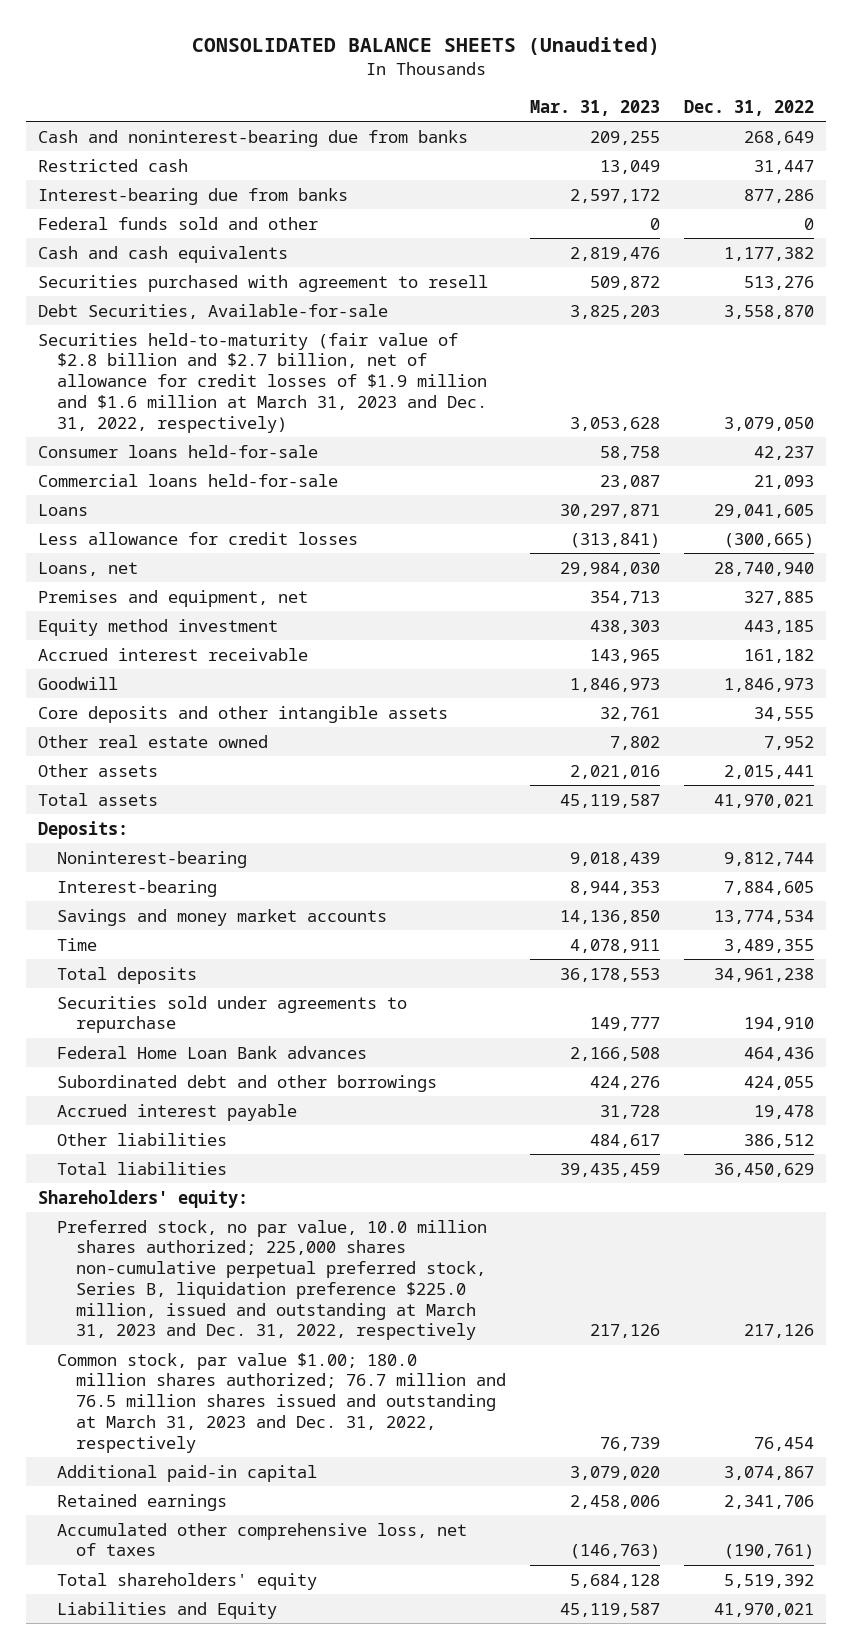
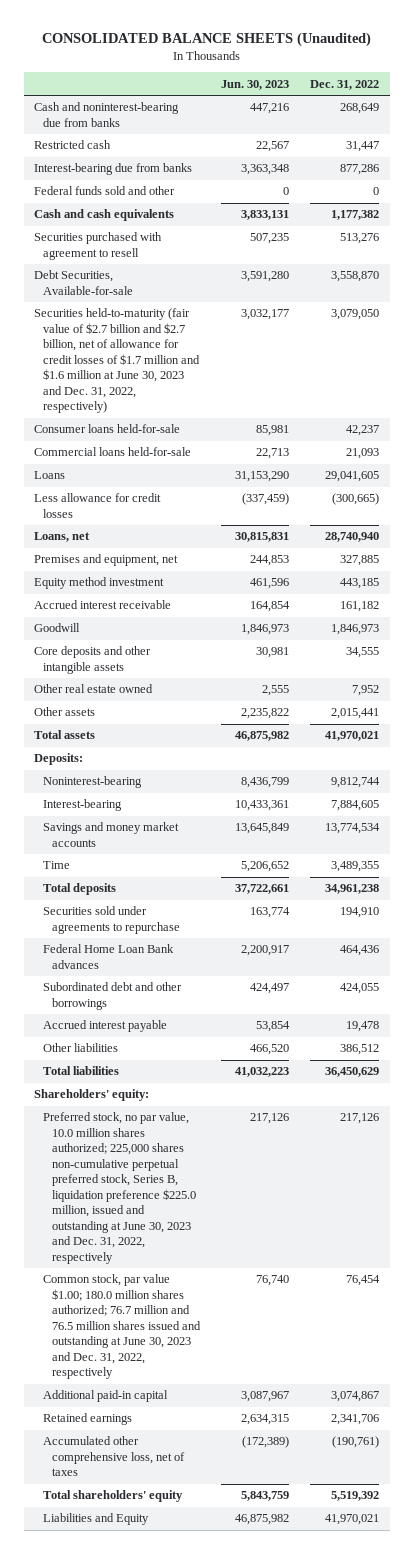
[530,99,661,116] Mar. 31, 2023 -> none
none -> [221,79,290,90] Jun. 30, 2023
[37,332,488,433] Securities held-to-maturity (fair value of $2.8 billion and $2.7 billion, net of allowance for credit losses of $1.9 million and $1.6 million at March 31, 2023 and Dec. 31, 2022, respectively) -> [34,308,201,414] Securities held-to-maturity (fair value of $2.7 billion and $2.7 billion, net of allowance for credit losses of $1.7 million and $1.6 million at June 30, 2023 and Dec. 31, 2022, respectively)
[57,1219,488,1341] Preferred stock, no par value, 10.0 million shares authorized; 225,000 shares non-cumulative perpetual preferred stock, Series B, liquidation preference $225.0 million, issued and outstanding at March 31, 2023 and Dec. 31, 2022, respectively -> [43,1112,197,1264] Preferred stock, no par value, 10.0 million shares authorized; 225,000 shares non-cumulative perpetual preferred stock, Series B, liquidation preference $225.0 million, issued and outstanding at June 30, 2023 and Dec. 31, 2022, respectively
[57,1352,507,1453] Common stock, par value $1.00; 180.0 million shares authorized; 76.7 million and 76.5 million shares issued and outstanding at March 31, 2023 and Dec. 31, 2022, respectively -> [43,1274,202,1380] Common stock, par value $1.00; 180.0 million shares authorized; 76.7 million and 76.5 million shares issued and outstanding at June 30, 2023 and Dec. 31, 2022, respectively

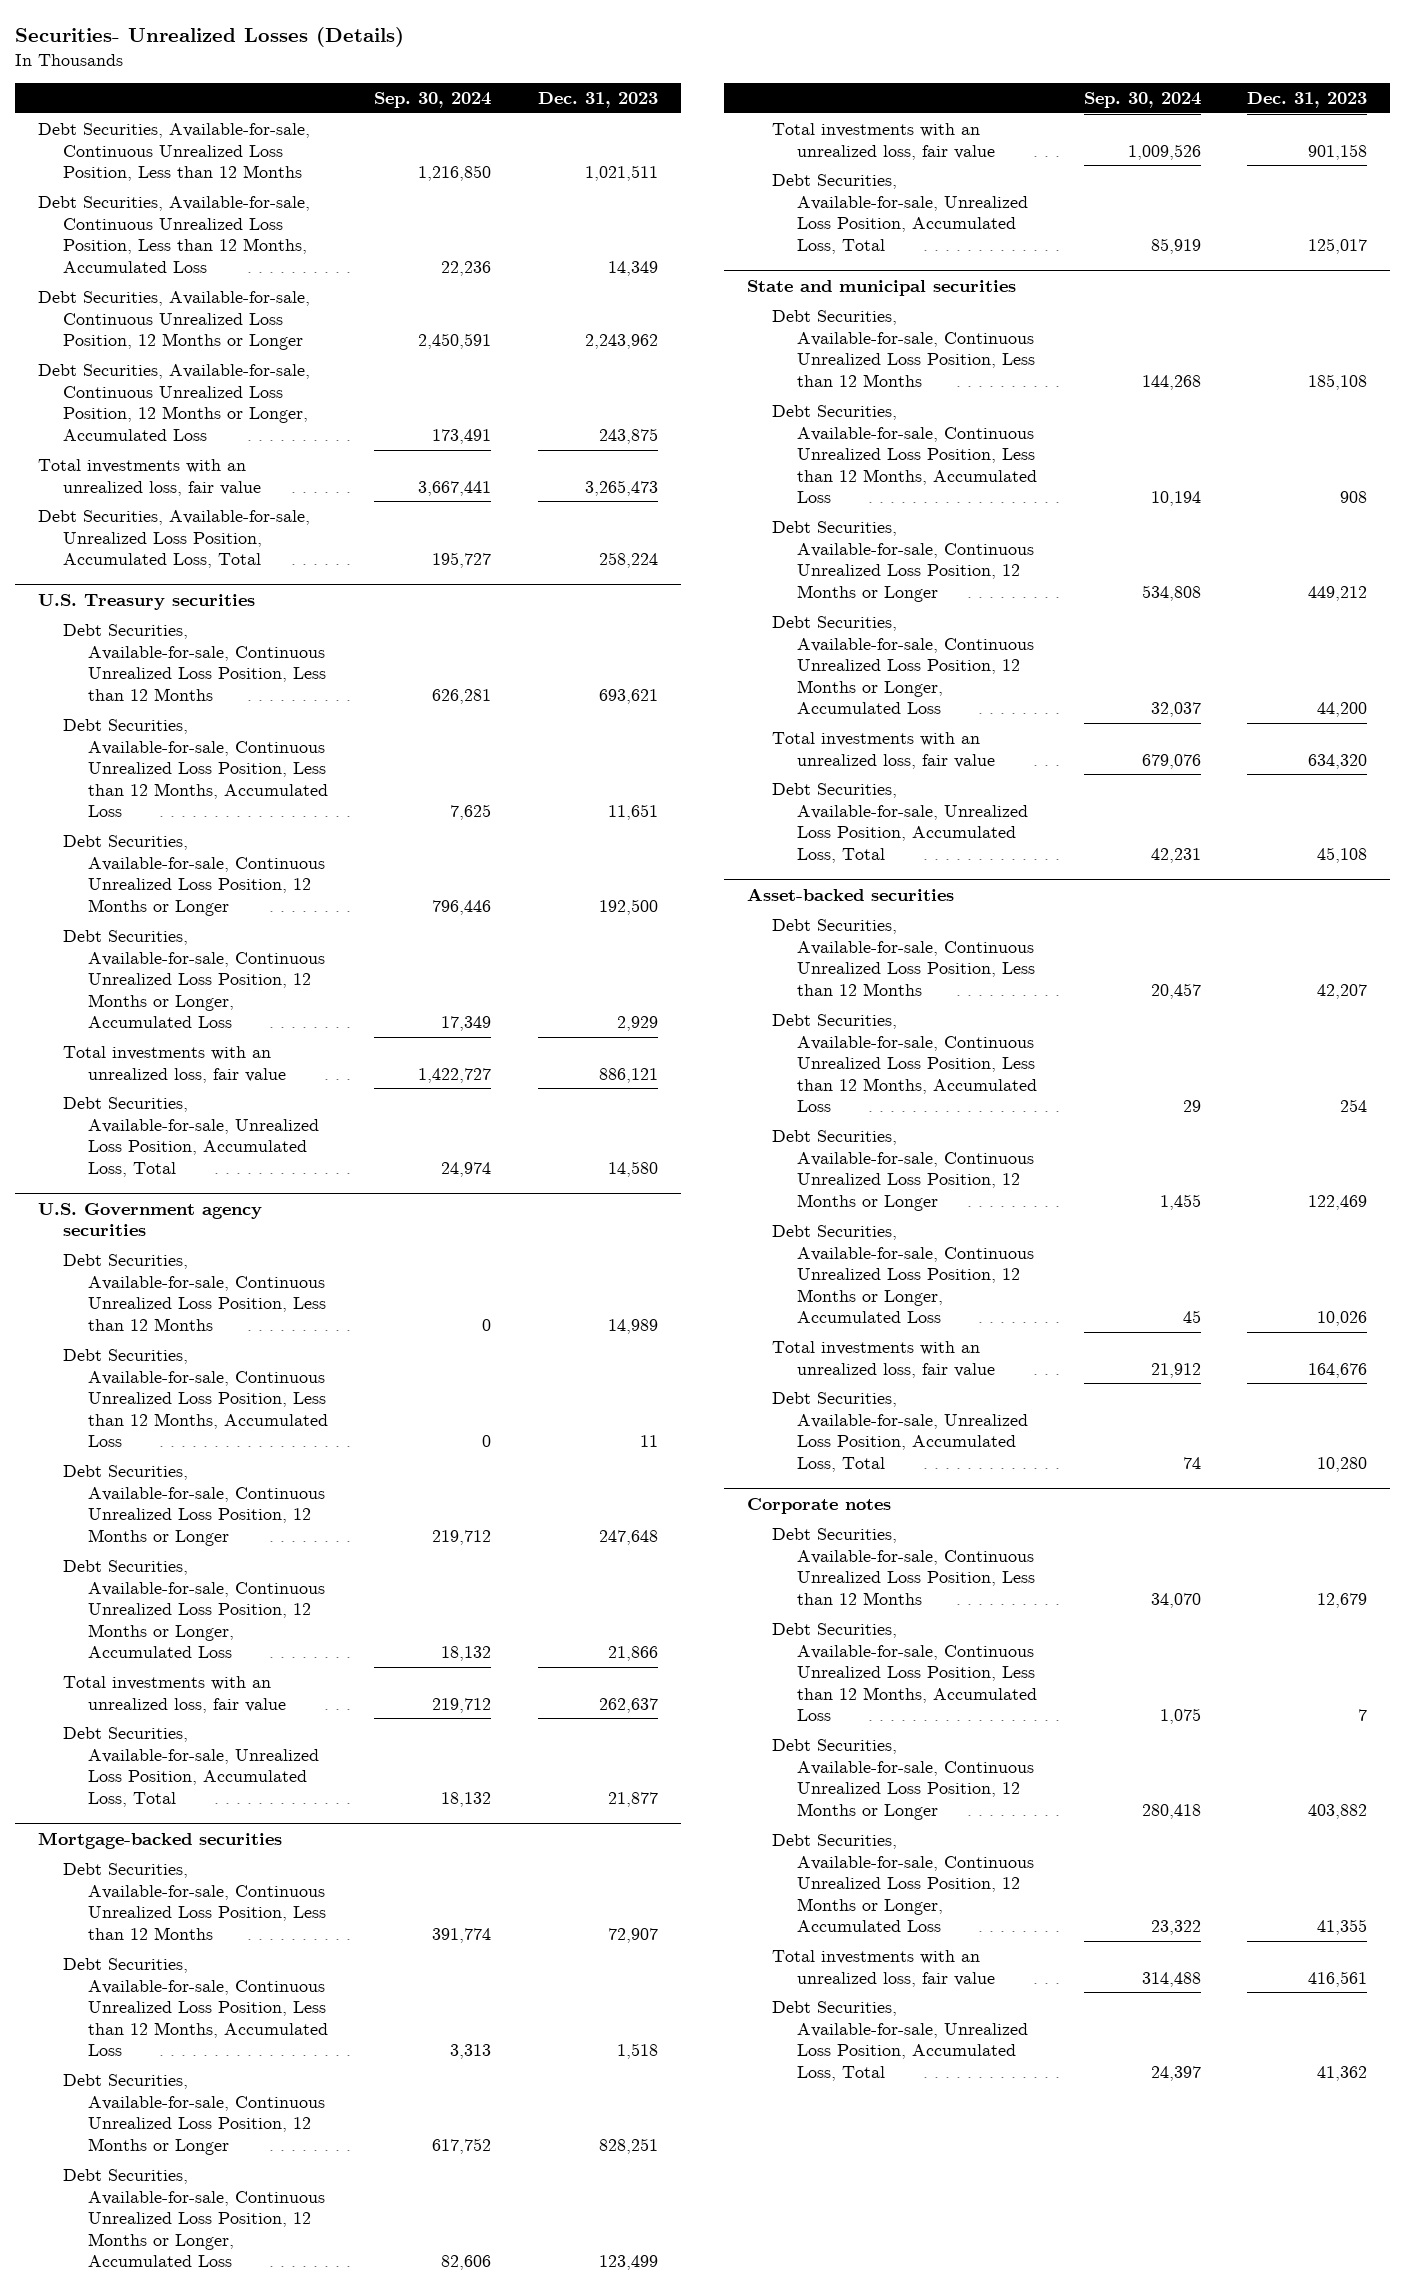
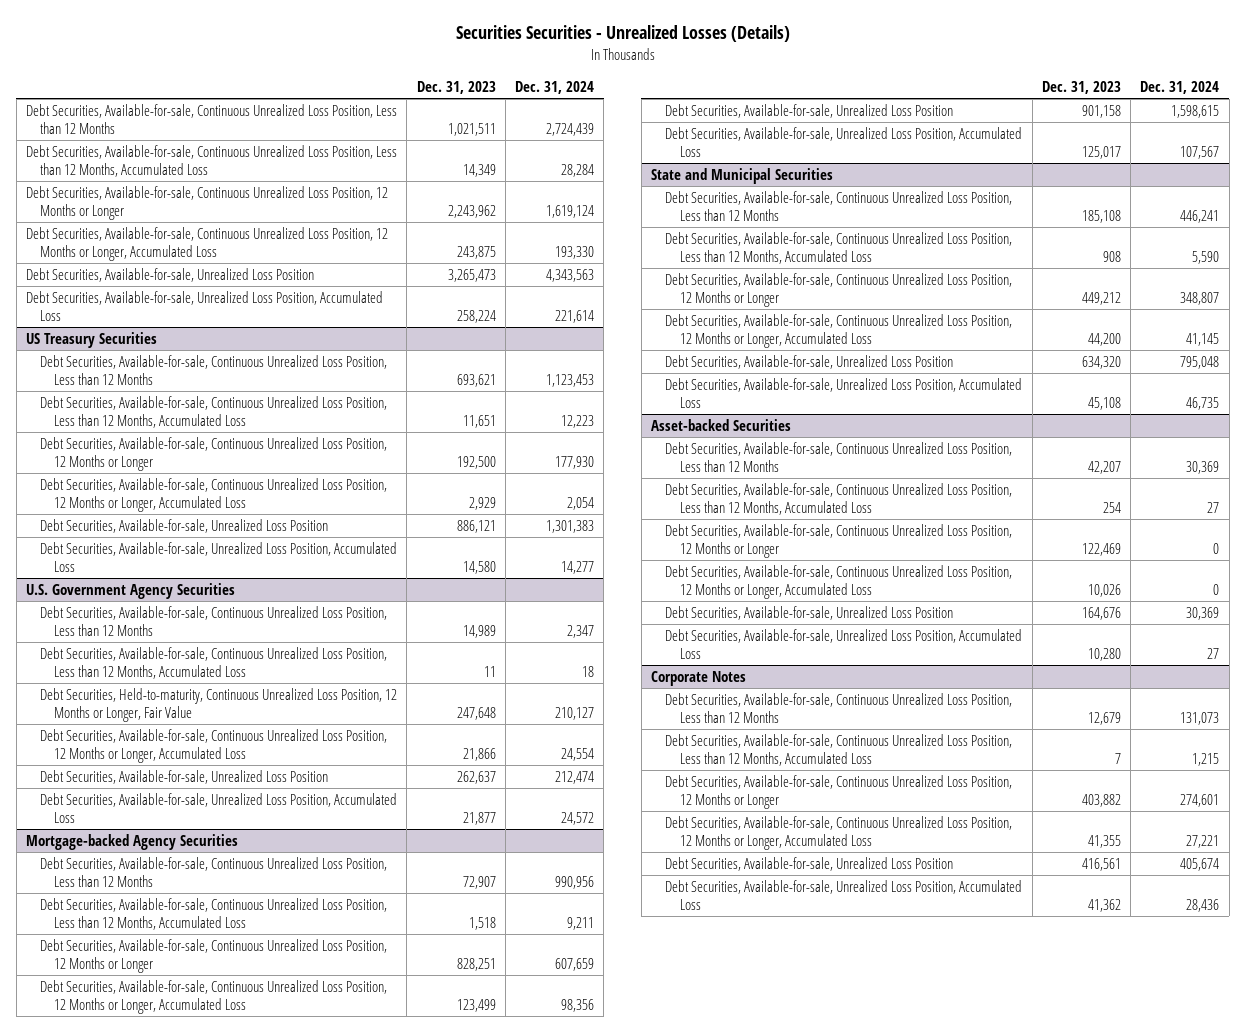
[15,27,405,48] Securities- Unrealized Losses (Details) -> [455,25,790,43] Securities Securities - Unrealized Losses (Details)
[374,92,492,109] Sep. 30, 2024 -> none
none -> [515,80,595,94] Dec. 31, 2024
[38,458,262,496] Total investments with an unrealized loss, fair value -> [25,268,314,283] Debt Securities, Available-for-sale, Unrealized Loss Position
[38,509,311,569] Debt Securities, Available-for-sale, Unrealized Loss Position, Accumulated Loss, Total -> [25,291,383,322] Debt Securities, Available-for-sale, Unrealized Loss Position, Accumulated Loss
[38,593,256,610] U.S. Treasury securities -> [25,332,157,349] US Treasury Securities
[63,1045,287,1083] Total investments with an unrealized loss, fair value -> [39,519,328,534] Debt Securities, Available-for-sale, Unrealized Loss Position
[63,1096,320,1177] Debt Securities, Available-for-sale, Unrealized Loss Position, Accumulated Loss, Total -> [39,542,397,573] Debt Securities, Available-for-sale, Unrealized Loss Position, Accumulated Loss
[38,1202,263,1237] U.S. Government agency securities -> [25,583,235,600] U.S. Government Agency Securities
[63,1464,326,1546] Debt Securities, Available-for-sale, Continuous Unrealized Loss Position, 12 Months or Longer -> [39,688,397,723] Debt Securities, Held-to-maturity, Continuous Unrealized Loss Position, 12 Months or Longer, Fair Value
[63,1675,287,1713] Total investments with an unrealized loss, fair value -> [39,770,328,785] Debt Securities, Available-for-sale, Unrealized Loss Position
[63,1726,320,1807] Debt Securities, Available-for-sale, Unrealized Loss Position, Accumulated Loss, Total -> [39,793,397,824] Debt Securities, Available-for-sale, Unrealized Loss Position, Accumulated Loss
[38,1831,283,1849] Mortgage-backed securities -> [25,834,238,851] Mortgage-backed Agency Securities
[772,122,996,160] Total investments with an unrealized loss, fair value -> [665,104,954,119] Debt Securities, Available-for-sale, Unrealized Loss Position
[772,173,1029,254] Debt Securities, Available-for-sale, Unrealized Loss Position, Accumulated Loss, Total -> [665,127,1023,158] Debt Securities, Available-for-sale, Unrealized Loss Position, Accumulated Loss
[747,279,1017,296] State and municipal securities -> [651,168,834,185] State and Municipal Securities
[772,731,996,769] Total investments with an unrealized loss, fair value -> [665,355,954,370] Debt Securities, Available-for-sale, Unrealized Loss Position
[772,782,1029,863] Debt Securities, Available-for-sale, Unrealized Loss Position, Accumulated Loss, Total -> [665,378,1023,409] Debt Securities, Available-for-sale, Unrealized Loss Position, Accumulated Loss
[747,887,955,901] Asset-backed securities -> [651,419,792,432] Asset-backed Securities
[772,1340,996,1378] Total investments with an unrealized loss, fair value -> [665,606,954,621] Debt Securities, Available-for-sale, Unrealized Loss Position
[772,1391,1029,1472] Debt Securities, Available-for-sale, Unrealized Loss Position, Accumulated Loss, Total -> [665,629,1023,660] Debt Securities, Available-for-sale, Unrealized Loss Position, Accumulated Loss
[747,1497,892,1514] Corporate notes -> [651,671,747,687] Corporate Notes
[772,1949,996,1987] Total investments with an unrealized loss, fair value -> [665,857,954,872] Debt Securities, Available-for-sale, Unrealized Loss Position
[772,2000,1029,2081] Debt Securities, Available-for-sale, Unrealized Loss Position, Accumulated Loss, Total -> [665,880,1023,911] Debt Securities, Available-for-sale, Unrealized Loss Position, Accumulated Loss

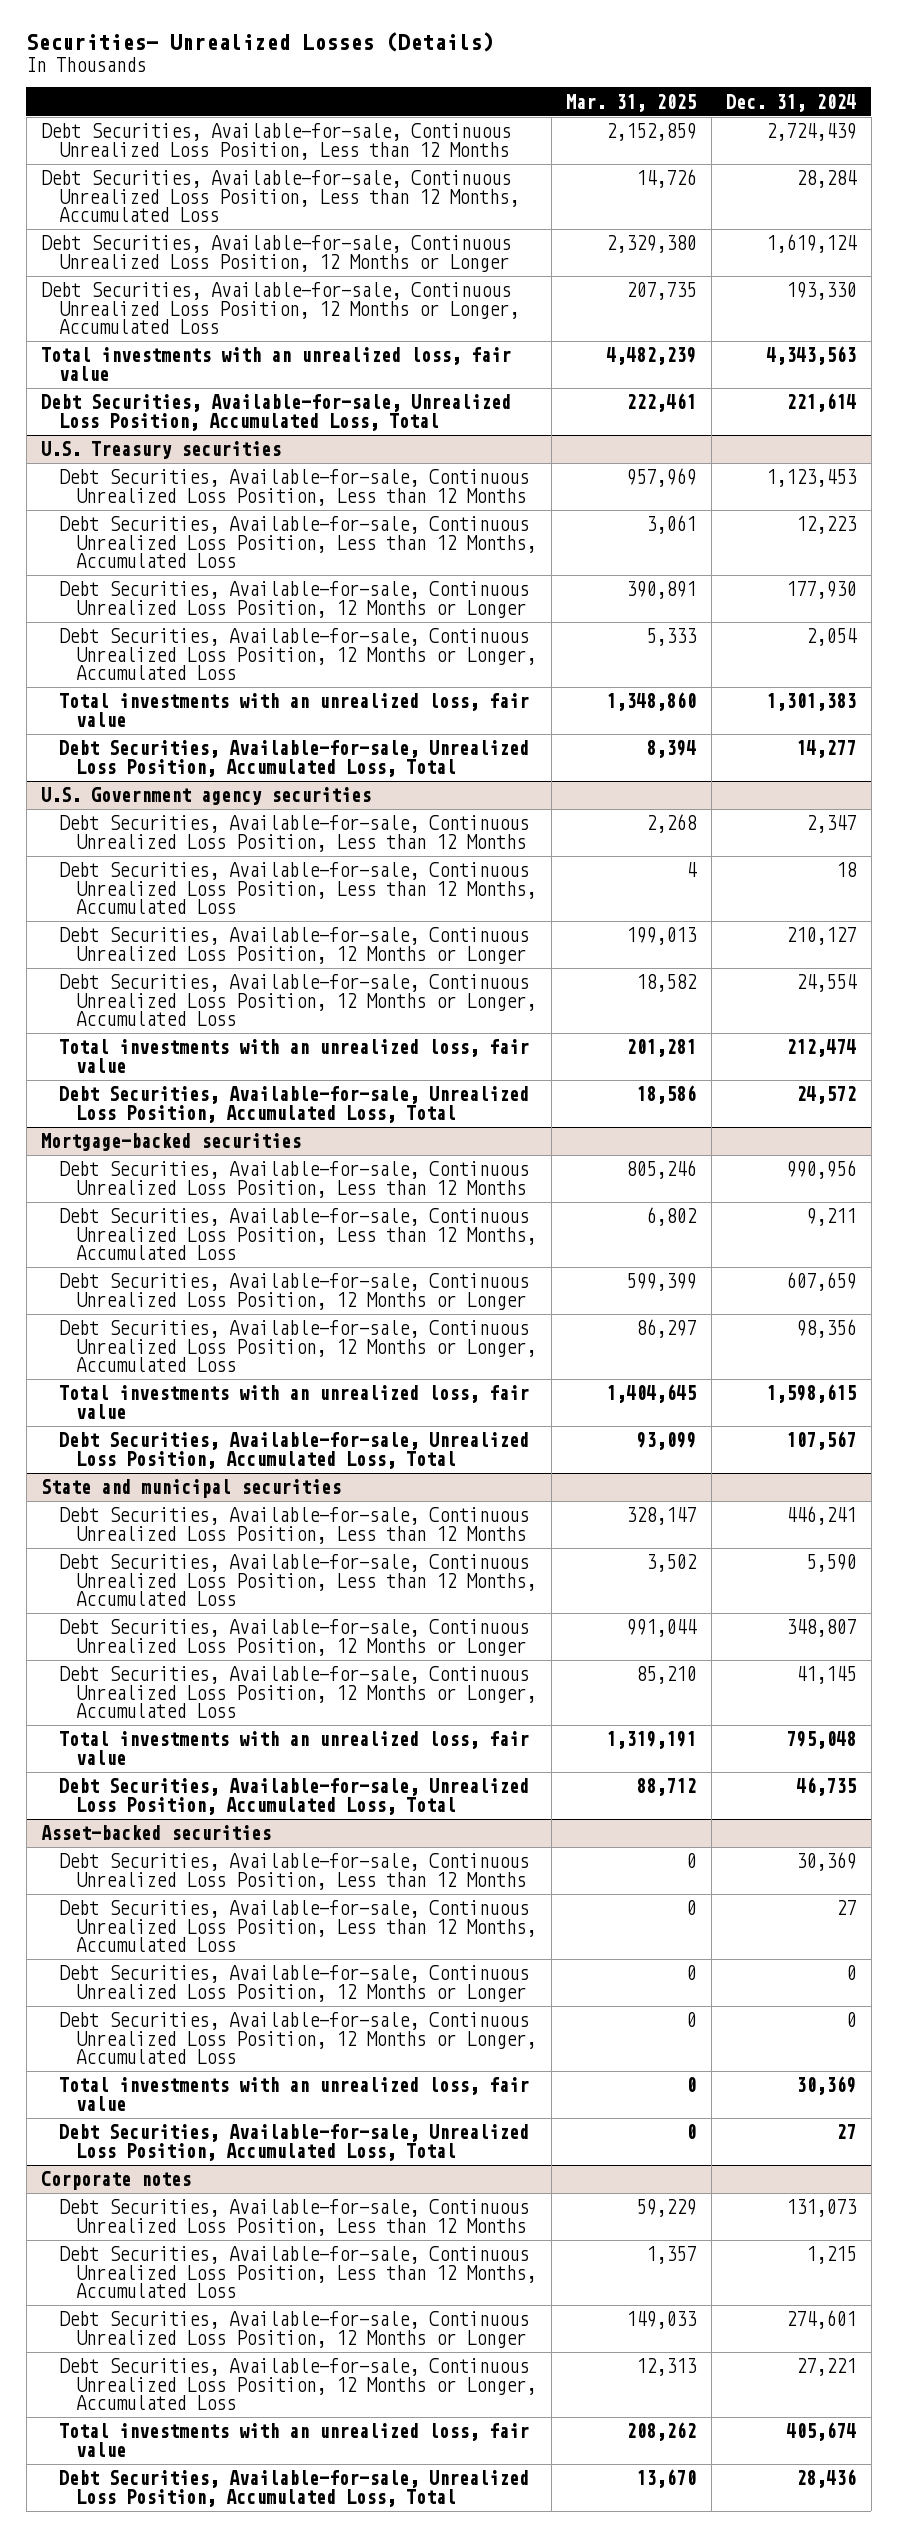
[455,25,790,43] Securities Securities - Unrealized Losses (Details) -> [26,32,495,53] Securities- Unrealized Losses (Details)
[416,80,496,94] Dec. 31, 2023 -> none
none -> [566,93,697,112] Mar. 31, 2025
[25,268,314,283] Debt Securities, Available-for-sale, Unrealized Loss Position -> [41,347,512,381] Total investments with an unrealized loss, fair value
[25,291,383,322] Debt Securities, Available-for-sale, Unrealized Loss Position, Accumulated Loss -> [41,394,512,431] Debt Securities, Available-for-sale, Unrealized Loss Position, Accumulated Loss, Total
[25,332,157,349] US Treasury Securities -> [41,441,282,460] U.S. Treasury securities
[39,519,328,534] Debt Securities, Available-for-sale, Unrealized Loss Position -> [58,693,529,727] Total investments with an unrealized loss, fair value
[39,542,397,573] Debt Securities, Available-for-sale, Unrealized Loss Position, Accumulated Loss -> [58,740,529,777] Debt Securities, Available-for-sale, Unrealized Loss Position, Accumulated Loss, Total
[25,583,235,600] U.S. Government Agency Securities -> [41,787,372,806] U.S. Government agency securities
[39,688,397,723] Debt Securities, Held-to-maturity, Continuous Unrealized Loss Position, 12 Months or Longer, Fair Value -> [58,927,529,964] Debt Securities, Available-for-sale, Continuous Unrealized Loss Position, 12 Months or Longer
[39,770,328,785] Debt Securities, Available-for-sale, Unrealized Loss Position -> [58,1039,529,1073] Total investments with an unrealized loss, fair value
[39,793,397,824] Debt Securities, Available-for-sale, Unrealized Loss Position, Accumulated Loss -> [58,1086,529,1123] Debt Securities, Available-for-sale, Unrealized Loss Position, Accumulated Loss, Total
[25,834,238,851] Mortgage-backed Agency Securities -> [41,1133,302,1152] Mortgage-backed securities
[665,104,954,119] Debt Securities, Available-for-sale, Unrealized Loss Position -> [58,1385,529,1419] Total investments with an unrealized loss, fair value
[665,127,1023,158] Debt Securities, Available-for-sale, Unrealized Loss Position, Accumulated Loss -> [58,1432,529,1469] Debt Securities, Available-for-sale, Unrealized Loss Position, Accumulated Loss, Total
[651,168,834,185] State and Municipal Securities -> [41,1479,342,1499] State and municipal securities
[665,355,954,370] Debt Securities, Available-for-sale, Unrealized Loss Position -> [58,1731,529,1765] Total investments with an unrealized loss, fair value
[665,378,1023,409] Debt Securities, Available-for-sale, Unrealized Loss Position, Accumulated Loss -> [58,1778,529,1815] Debt Securities, Available-for-sale, Unrealized Loss Position, Accumulated Loss, Total
[651,419,792,432] Asset-backed Securities -> [41,1825,272,1841] Asset-backed securities
[665,606,954,621] Debt Securities, Available-for-sale, Unrealized Loss Position -> [58,2077,529,2111] Total investments with an unrealized loss, fair value
[665,629,1023,660] Debt Securities, Available-for-sale, Unrealized Loss Position, Accumulated Loss -> [58,2124,529,2161] Debt Securities, Available-for-sale, Unrealized Loss Position, Accumulated Loss, Total
[651,671,747,687] Corporate Notes -> [41,2171,192,2191] Corporate notes
[665,857,954,872] Debt Securities, Available-for-sale, Unrealized Loss Position -> [58,2423,529,2457] Total investments with an unrealized loss, fair value
[665,880,1023,911] Debt Securities, Available-for-sale, Unrealized Loss Position, Accumulated Loss -> [58,2470,529,2507] Debt Securities, Available-for-sale, Unrealized Loss Position, Accumulated Loss, Total

